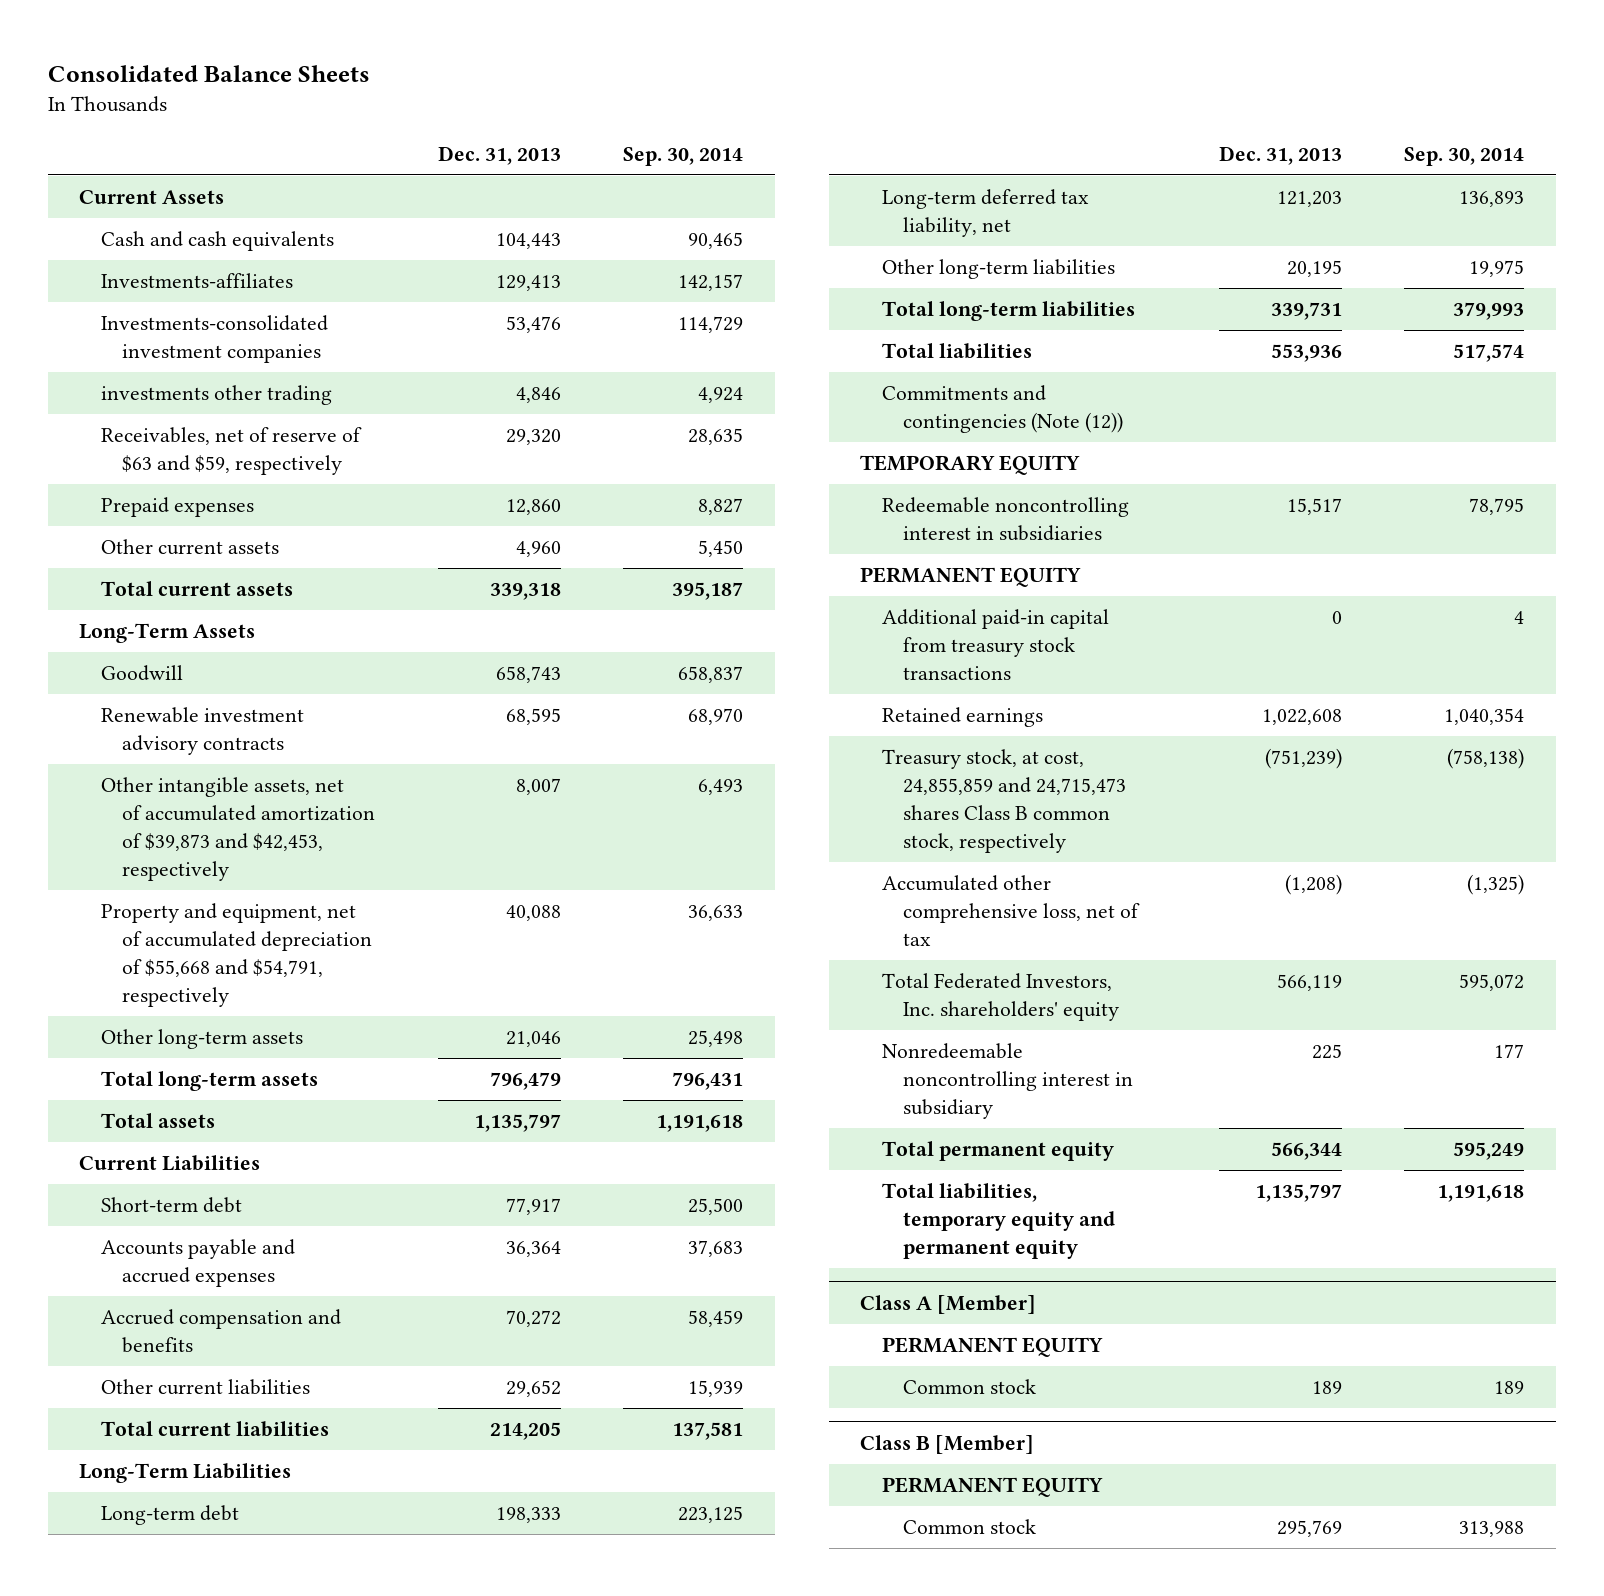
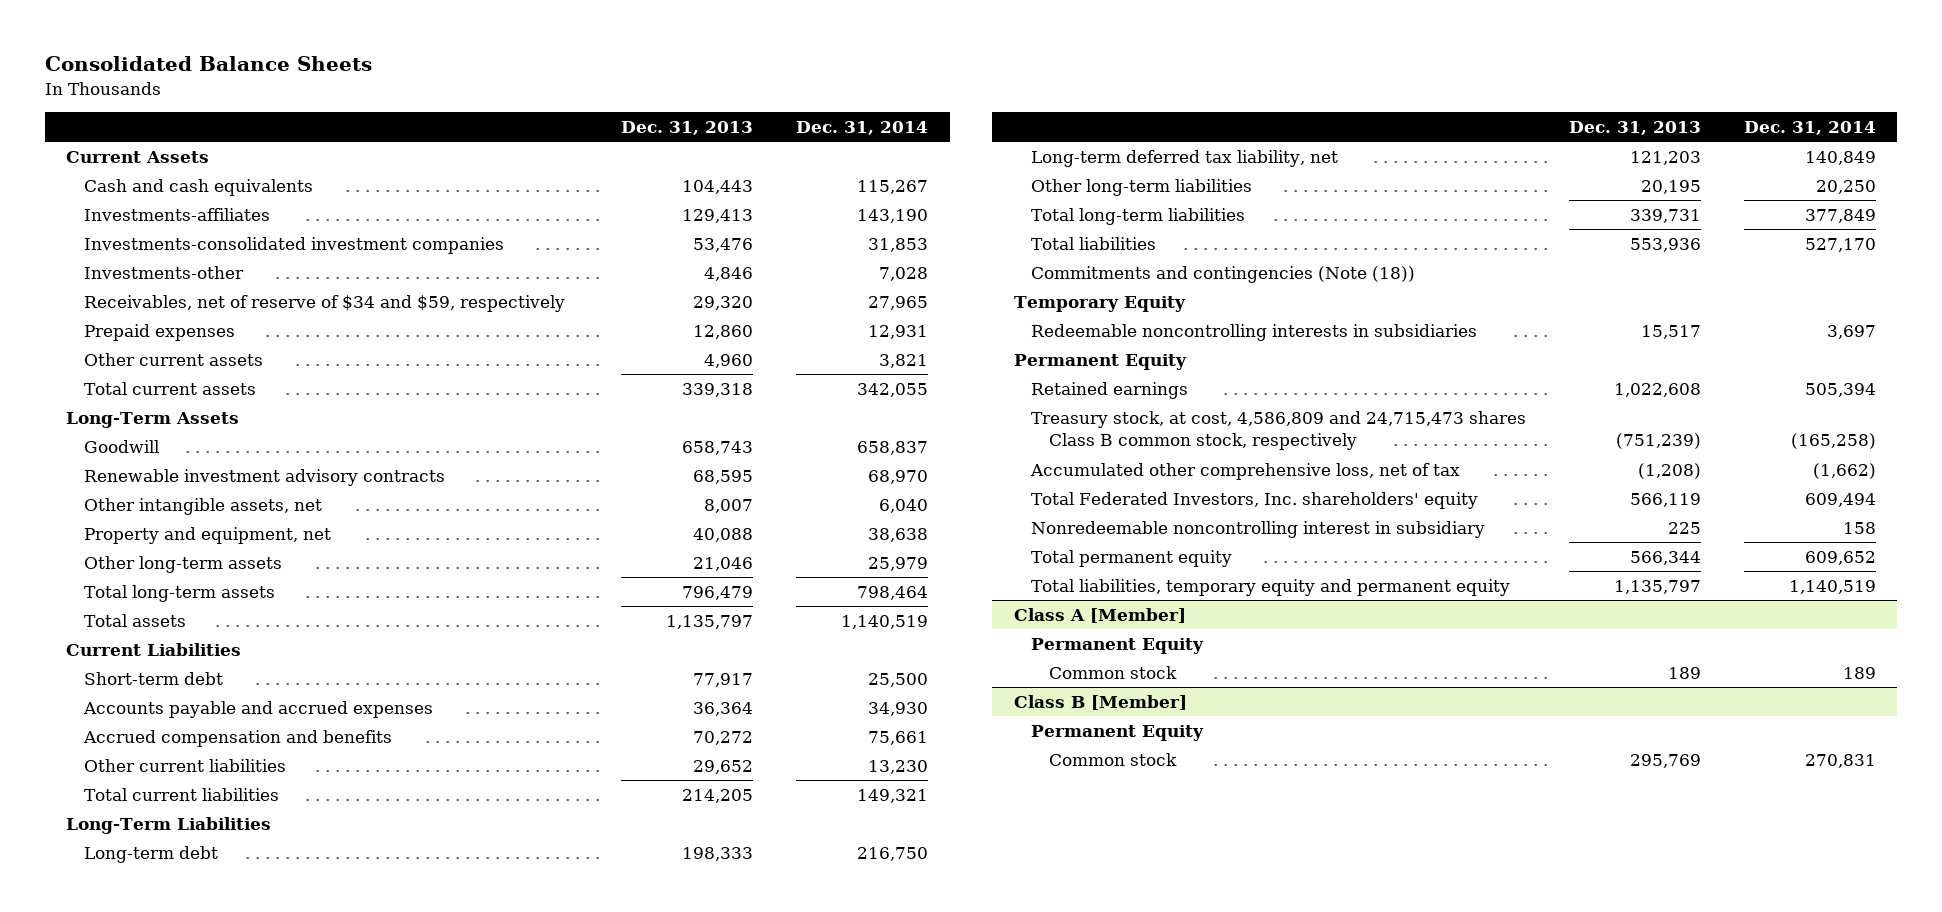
[623,146,744,166] Sep. 30, 2014 -> none
none -> [796,120,929,135] Dec. 31, 2014
[100,385,332,406] investments other trading -> [83,265,244,279] Investments-other
[100,427,362,476] Receivables, net of reserve of $63 and $59, respectively -> [83,294,565,312] Receivables, net of reserve of $34 and $59, respectively
[100,777,375,881] Other intangible assets, net of accumulated amortization of $39,873 and $42,453, respectively -> [83,497,322,515] Other intangible assets, net
[100,903,372,1007] Property and equipment, net of accumulated depreciation of $55,668 and $54,791, respectively -> [83,526,331,544] Property and equipment, net
[881,609,1109,680] Additional paid-in capital from treasury stock transactions -> none
[881,385,1123,434] Commitments and contingencies (Note (12)) -> [1031,265,1416,283] Commitments and contingencies (Note (18))
[860,455,1081,476] TEMPORARY EQUITY -> [1013,295,1186,312] Temporary Equity
[881,497,1129,542] Redeemable noncontrolling interest in subsidiaries -> [1031,323,1478,341] Redeemable noncontrolling interests in subsidiaries
[860,567,1082,588] PERMANENT EQUITY -> [1013,353,1187,370] Permanent Equity
[881,749,1126,853] Treasury stock, at cost, 24,855,859 and 24,715,473 shares Class B common stock, respectively -> [1031,410,1527,451] Treasury stock, at cost, 4,586,809 and 24,715,473 shares Class B common stock, respectively
[881,1337,1103,1358] PERMANENT EQUITY -> [1031,637,1205,654] Permanent Equity
[881,1477,1103,1498] PERMANENT EQUITY -> [1031,724,1205,741] Permanent Equity

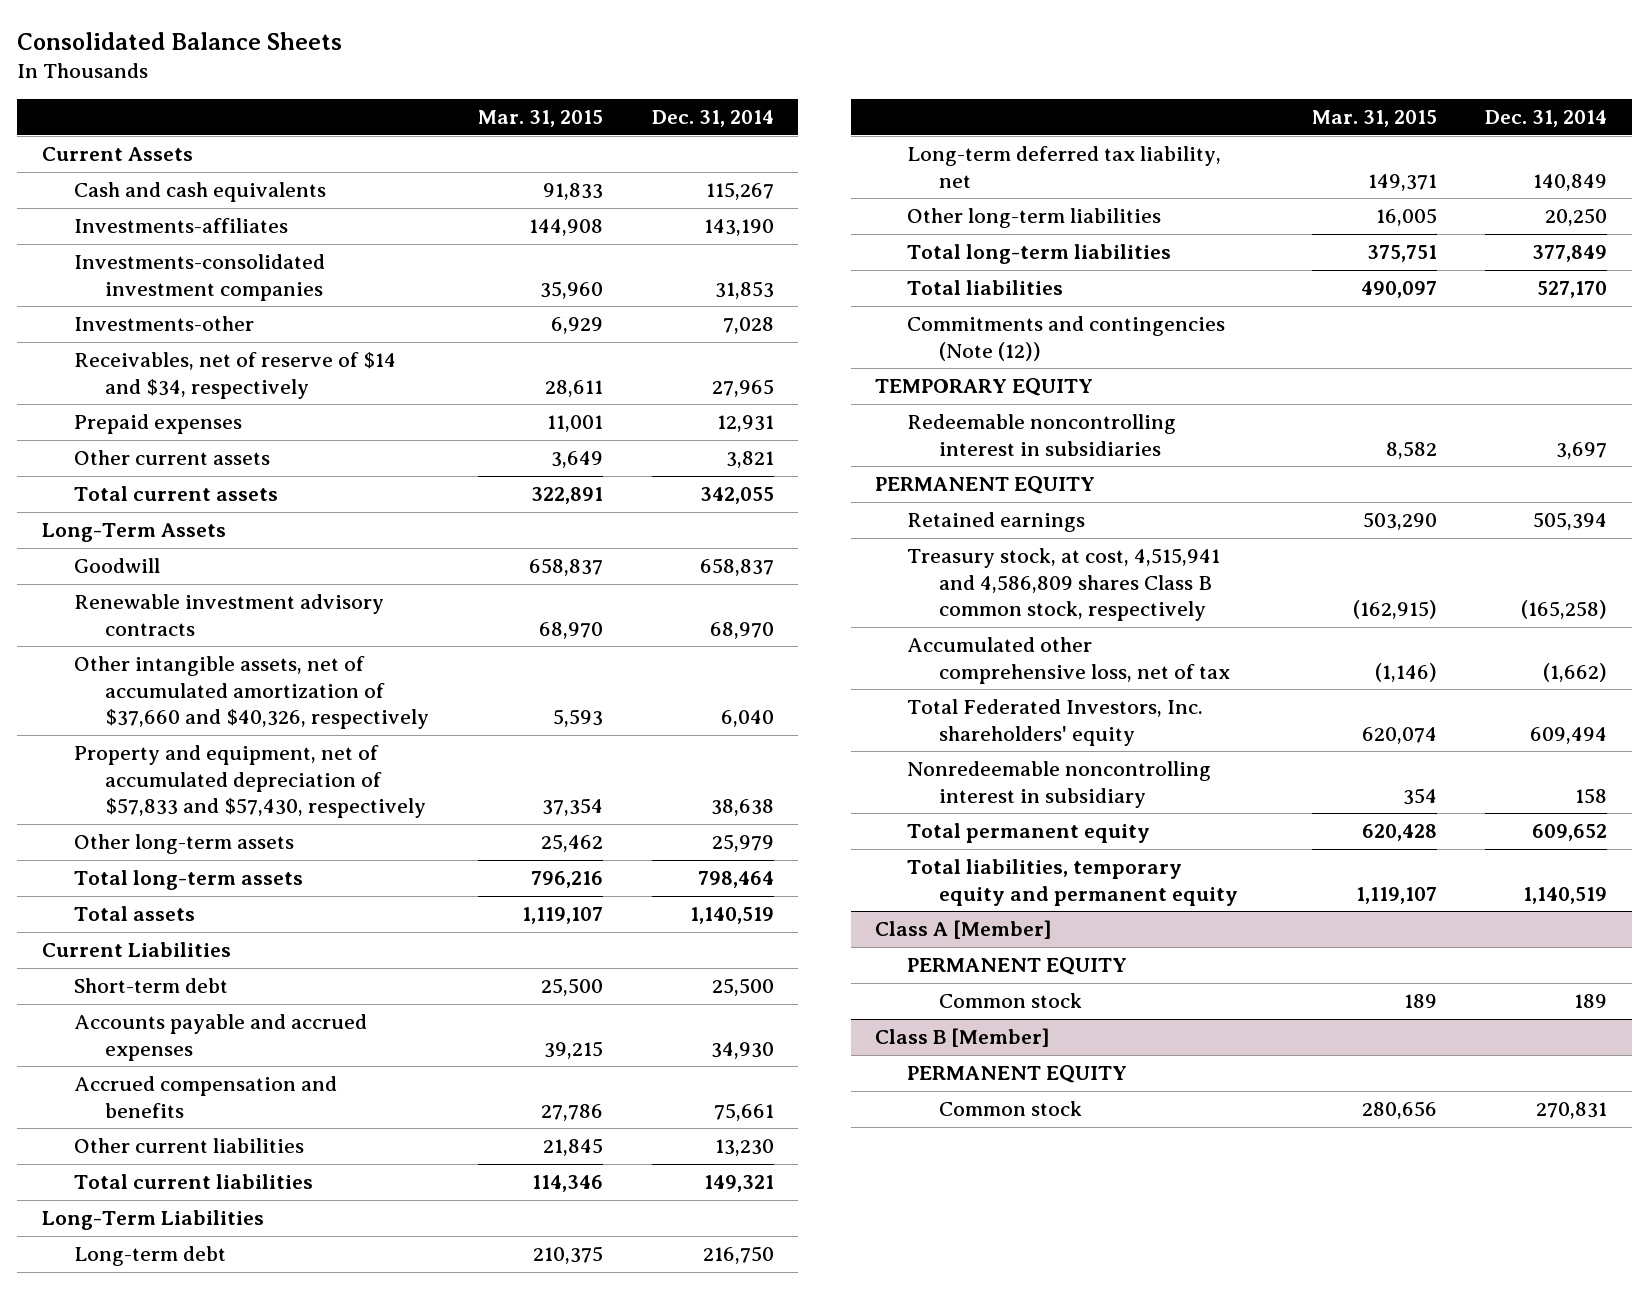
[621,120,754,135] Dec. 31, 2013 -> none
none -> [478,110,604,128] Mar. 31, 2015
[83,294,565,312] Receivables, net of reserve of $34 and $59, respectively -> [73,352,396,399] Receivables, net of reserve of $14 and $34, respectively
[83,497,322,515] Other intangible assets, net -> [73,656,430,730] Other intangible assets, net of accumulated amortization of $37,660 and $40,326, respectively
[83,526,331,544] Property and equipment, net -> [73,745,427,819] Property and equipment, net of accumulated depreciation of $57,833 and $57,430, respectively
[1031,265,1416,283] Commitments and contingencies (Note (18)) -> [906,316,1225,361] Commitments and contingencies (Note (12))
[1013,295,1186,312] Temporary Equity -> [875,378,1094,397] TEMPORARY EQUITY
[1031,323,1478,341] Redeemable noncontrolling interests in subsidiaries -> [906,414,1176,456] Redeemable noncontrolling interest in subsidiaries
[1013,353,1187,370] Permanent Equity -> [875,476,1096,495] PERMANENT EQUITY
[1031,410,1527,451] Treasury stock, at cost, 4,586,809 and 24,715,473 shares Class B common stock, respectively -> [906,548,1220,622] Treasury stock, at cost, 4,515,941 and 4,586,809 shares Class B common stock, respectively
[1031,637,1205,654] Permanent Equity -> [906,957,1127,976] PERMANENT EQUITY
[1031,724,1205,741] Permanent Equity -> [906,1065,1127,1084] PERMANENT EQUITY

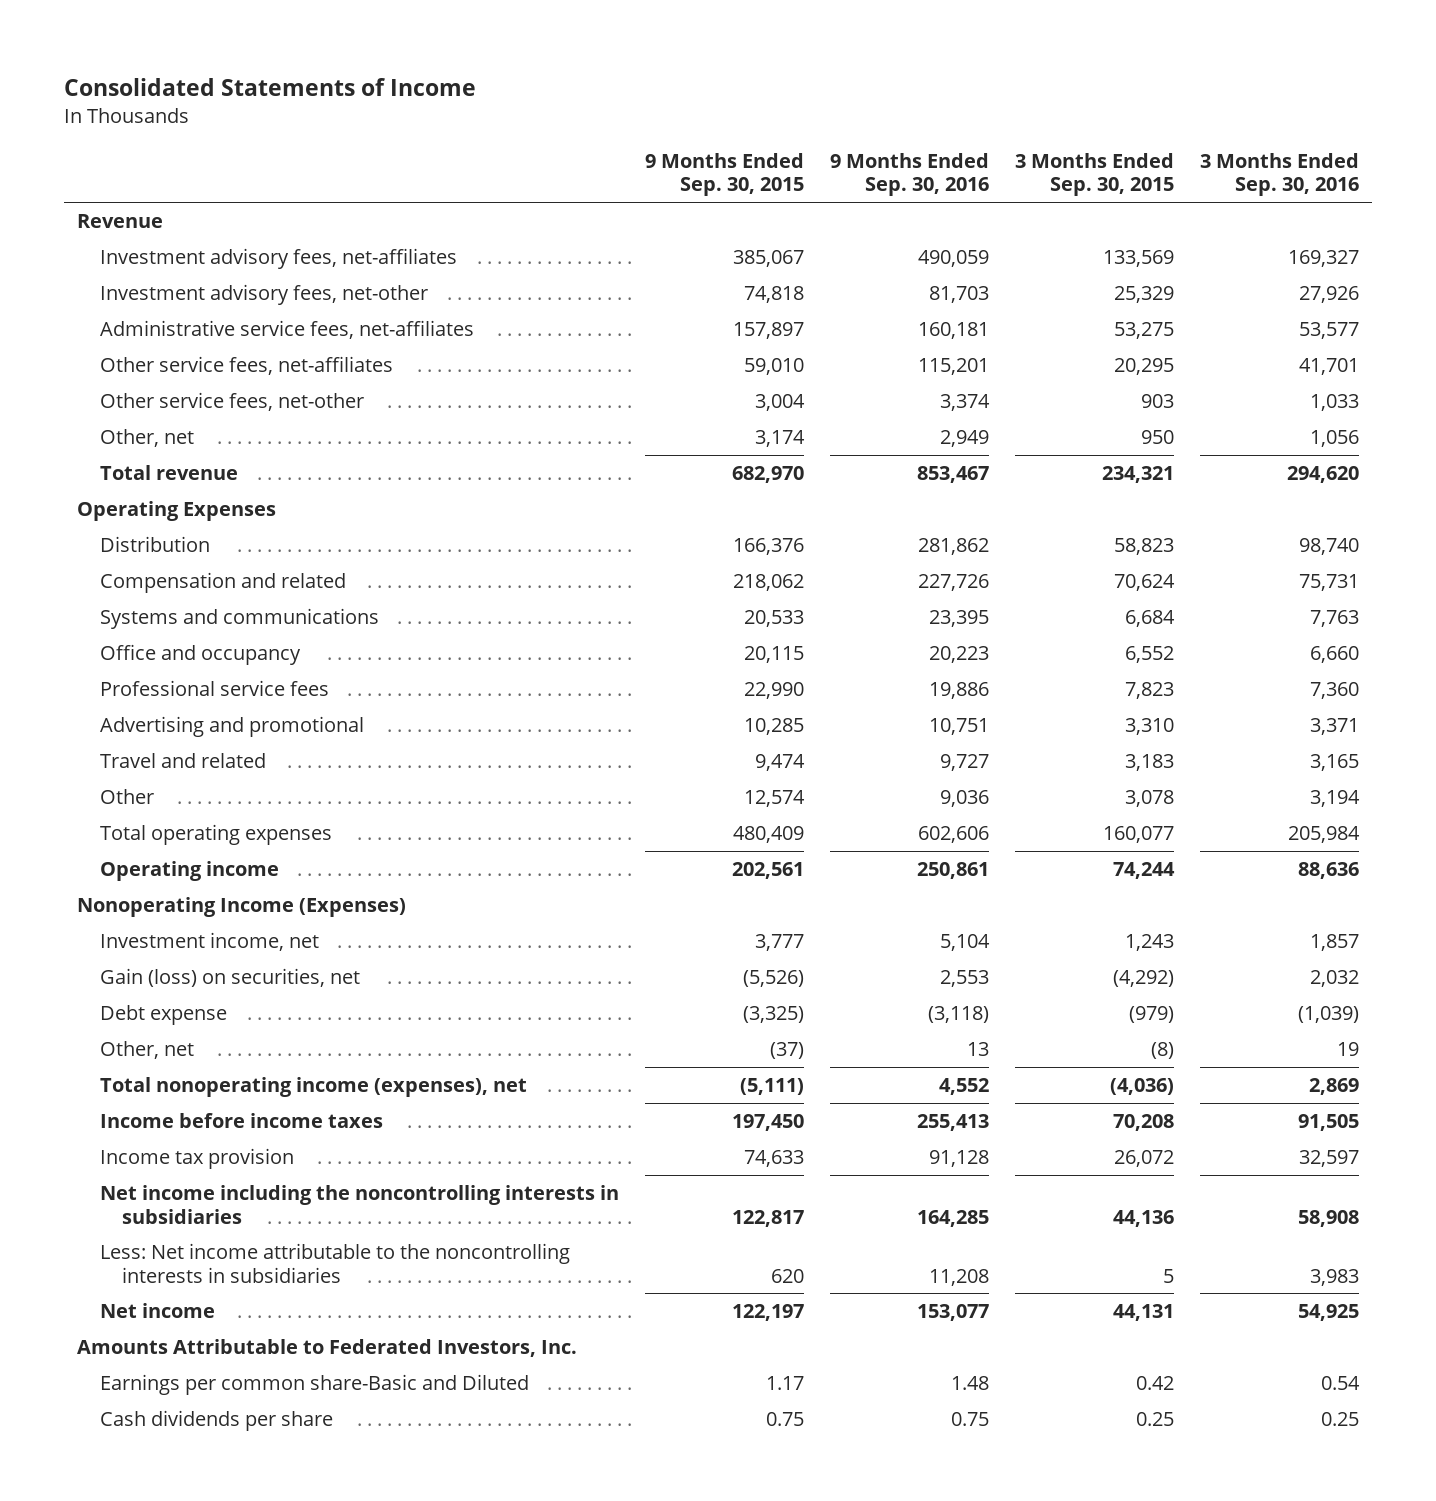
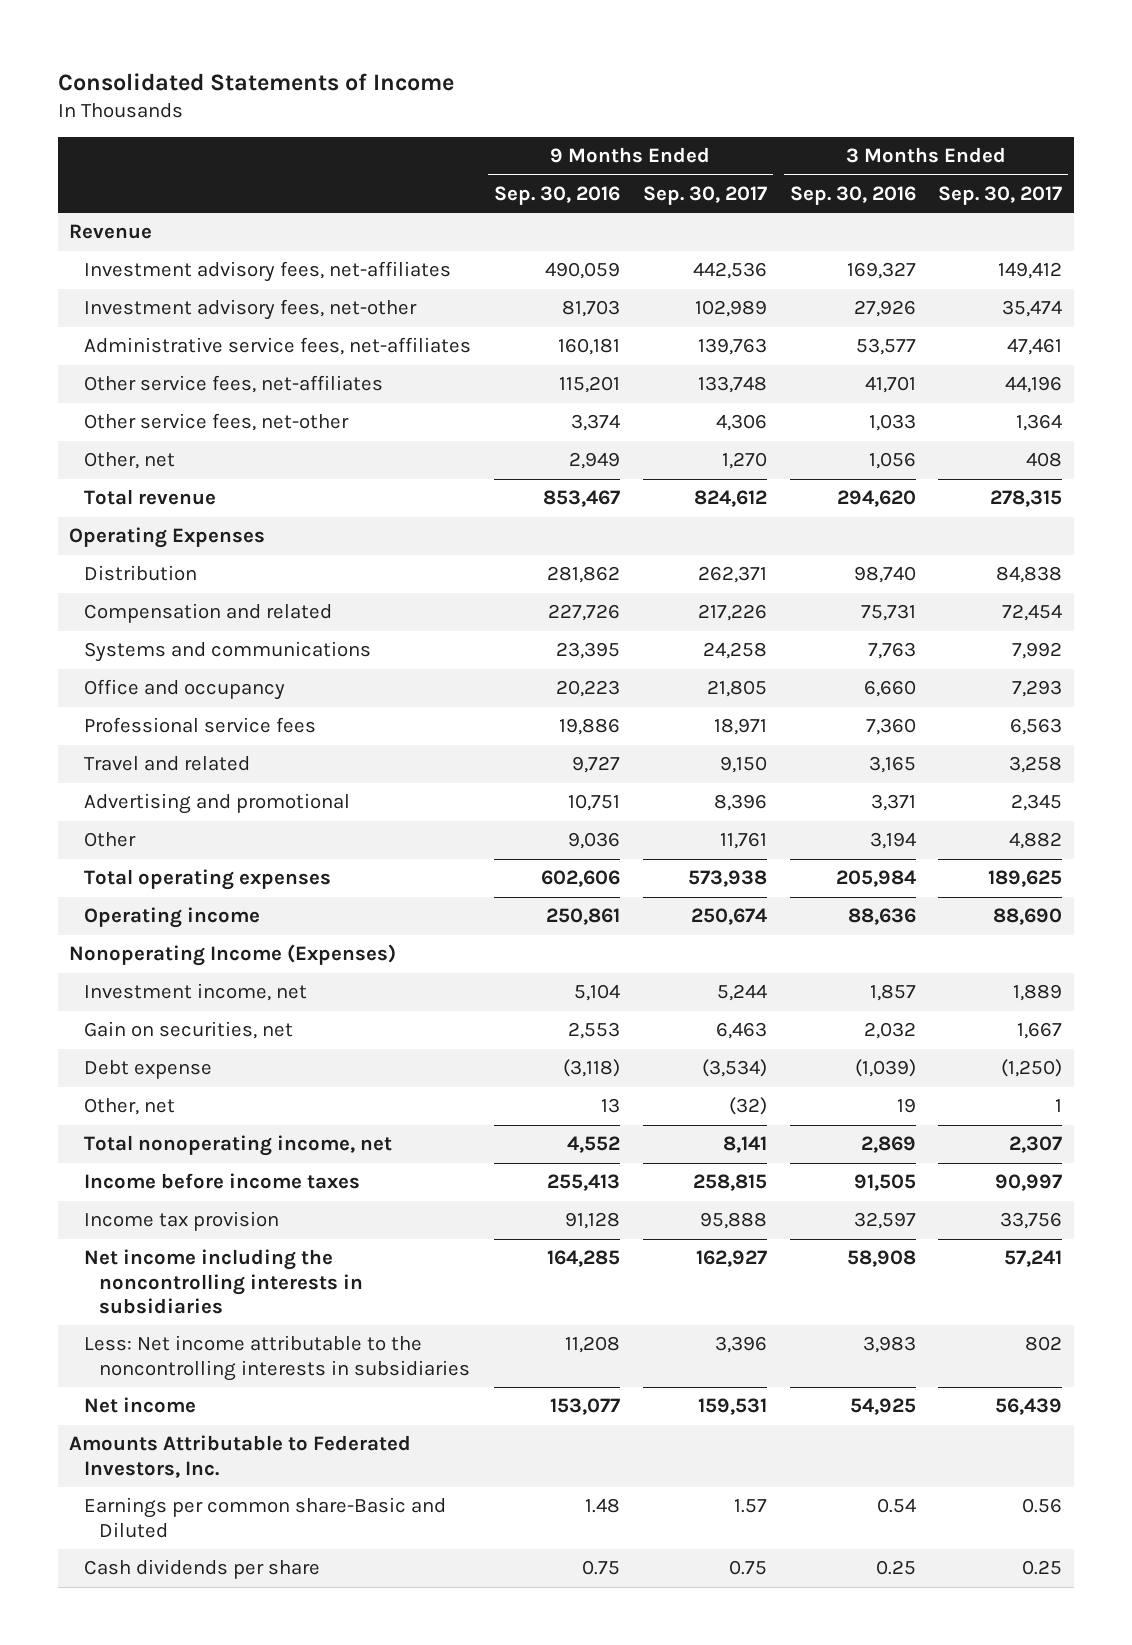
[644,152,804,197] 9 Months Ended Sep. 30, 2015 -> none
[1014,152,1174,197] 3 Months Ended Sep. 30, 2015 -> none
none -> [642,186,767,206] Sep. 30, 2017
none -> [938,186,1063,206] Sep. 30, 2017
[99,716,364,738] Advertising and promotional -> [84,793,351,815] Advertising and promotional
[99,968,360,988] Gain (loss) on securities, net -> [84,1021,294,1040] Gain on securities, net
[99,1077,527,1098] Total nonoperating income (expenses), net -> [84,1135,393,1157] Total nonoperating income, net

